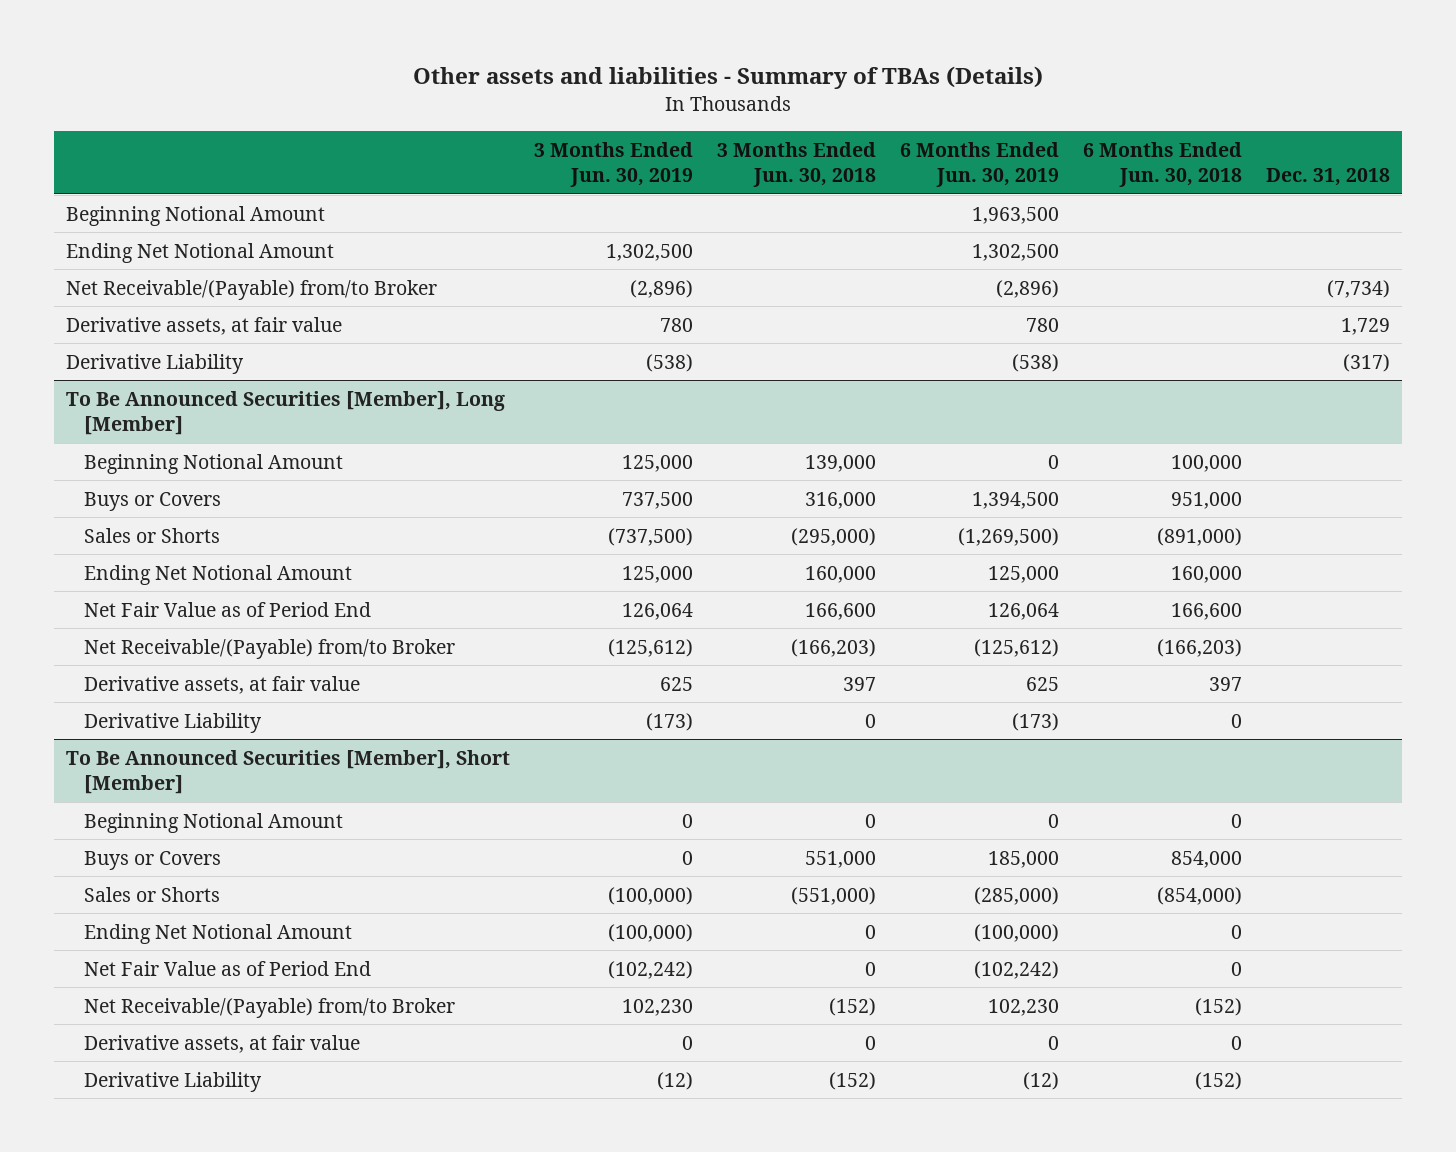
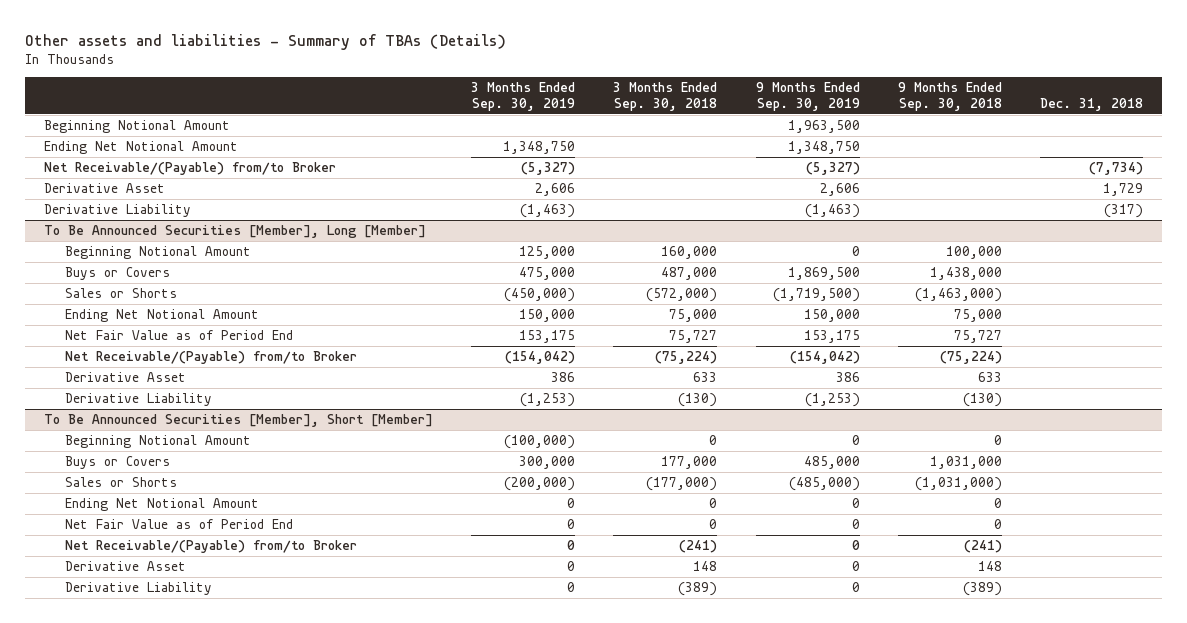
[533,141,693,188] 3 Months Ended Jun. 30, 2019 -> none
[717,141,877,188] 3 Months Ended Jun. 30, 2018 -> none
[900,141,1060,188] 6 Months Ended Jun. 30, 2019 -> none
[1083,141,1243,188] 6 Months Ended Jun. 30, 2018 -> none
none -> [471,82,576,112] 3 Months Ended Sep. 30, 2019
none -> [613,82,718,112] 3 Months Ended Sep. 30, 2018
none -> [755,82,860,112] 9 Months Ended Sep. 30, 2019
none -> [897,82,1002,112] 9 Months Ended Sep. 30, 2018
[65,316,342,335] Derivative assets, at fair value -> [43,183,165,194] Derivative Asset
[84,675,361,694] Derivative assets, at fair value -> [65,372,187,383] Derivative Asset
[84,1034,361,1053] Derivative assets, at fair value -> [65,561,187,572] Derivative Asset

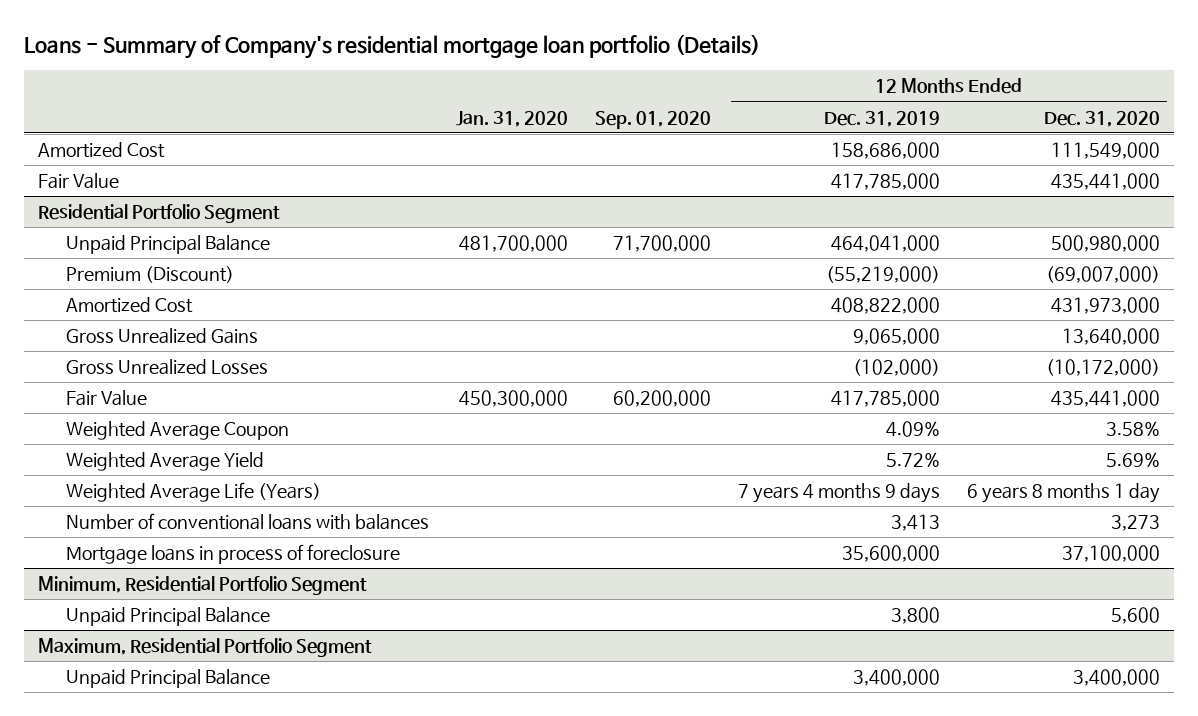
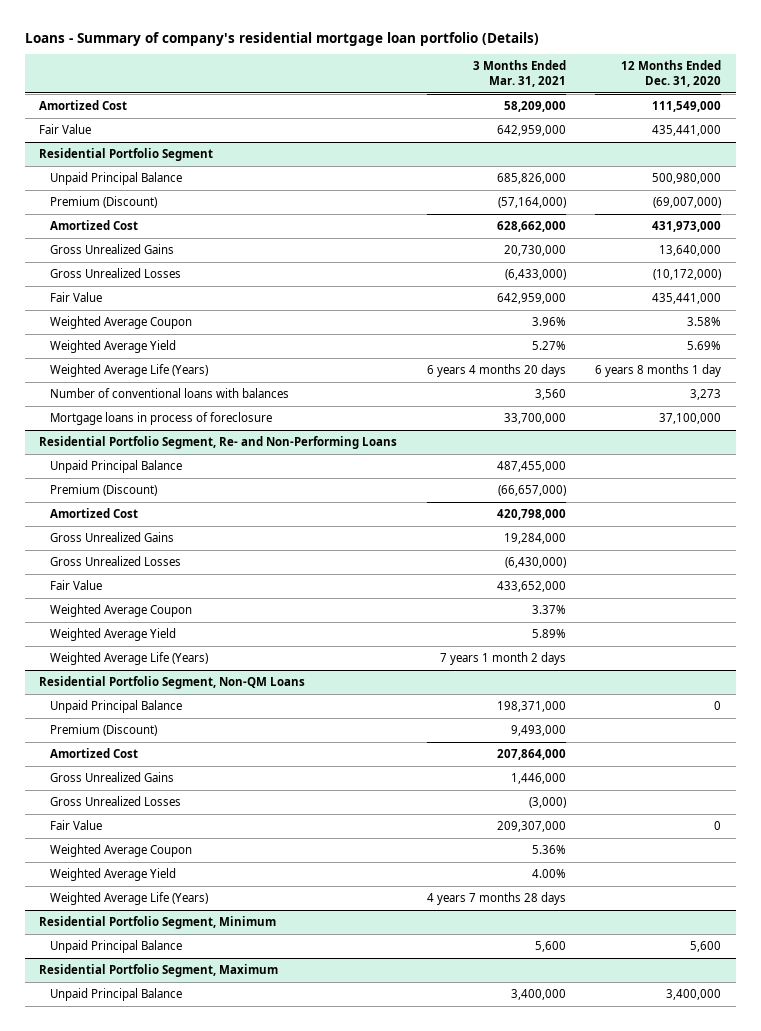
[24,34,761,60] Loans - Summary of Company's residential mortgage loan portfolio (Details) -> [24,31,539,46] Loans - Summary of company's residential mortgage loan portfolio (Details)
[455,110,568,127] Jan. 31, 2020 -> none
[594,110,711,129] Sep. 01, 2020 -> none
[824,110,941,127] Dec. 31, 2019 -> none
none -> [472,60,566,88] 3 Months Ended Mar. 31, 2021
none -> [39,435,398,449] Residential Portfolio Segment, Re- and Non-Performing Loans
none -> [50,459,183,473] Unpaid Principal Balance
none -> [50,483,158,496] Premium (Discount)
none -> [50,507,139,518] Amortized Cost
none -> [50,531,175,542] Gross Unrealized Gains
none -> [50,555,182,566] Gross Unrealized Losses
none -> [50,579,103,590] Fair Value
none -> [50,603,193,617] Weighted Average Coupon
none -> [50,627,177,641] Weighted Average Yield
none -> [50,651,209,665] Weighted Average Life (Years)
none -> [39,675,306,689] Residential Portfolio Segment, Non-QM Loans
none -> [50,699,183,713] Unpaid Principal Balance
none -> [50,723,158,736] Premium (Discount)
none -> [50,747,139,758] Amortized Cost
none -> [50,771,175,782] Gross Unrealized Gains
none -> [50,795,182,806] Gross Unrealized Losses
none -> [50,819,103,830] Fair Value
none -> [50,843,193,857] Weighted Average Coupon
none -> [50,867,177,881] Weighted Average Yield
none -> [50,891,209,905] Weighted Average Life (Years)
[37,576,367,596] Minimum, Residential Portfolio Segment -> [39,915,277,929] Residential Portfolio Segment, Minimum
[37,638,372,658] Maximum, Residential Portfolio Segment -> [39,963,279,977] Residential Portfolio Segment, Maximum

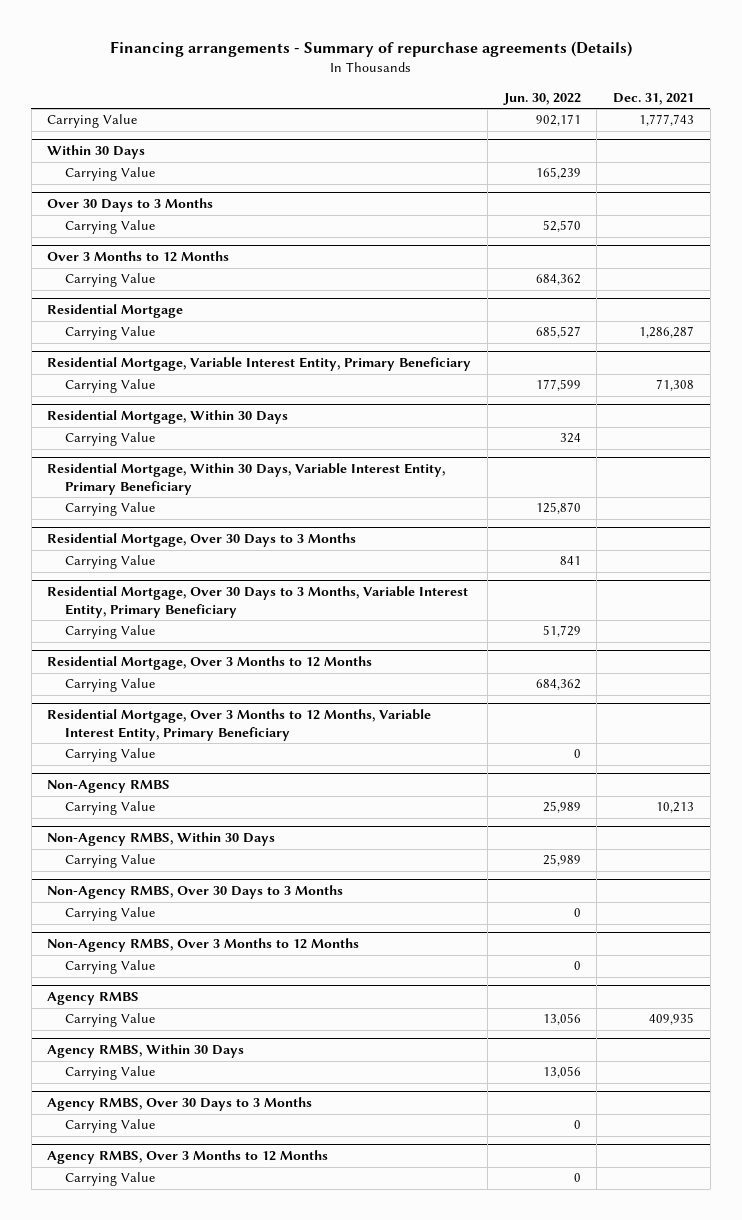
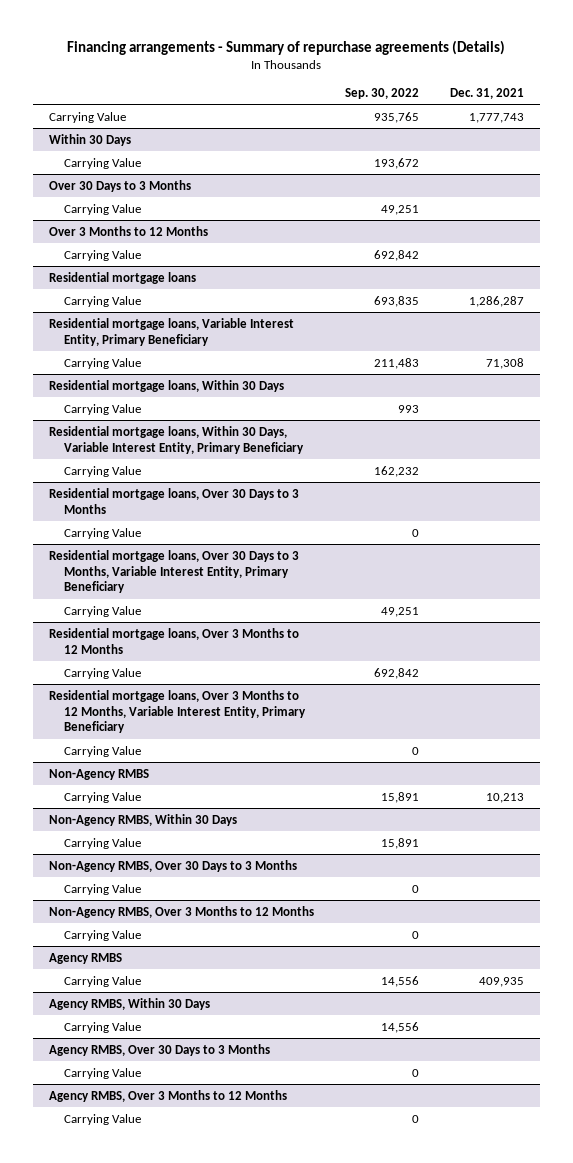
[502,92,581,105] Jun. 30, 2022 -> none
none -> [344,87,419,99] Sep. 30, 2022
[47,304,184,319] Residential Mortgage -> [48,271,196,284] Residential mortgage loans
[47,357,472,372] Residential Mortgage, Variable Interest Entity, Primary Beneficiary -> [48,317,294,346] Residential mortgage loans, Variable Interest Entity, Primary Beneficiary
[47,410,289,425] Residential Mortgage, Within 30 Days -> [48,379,284,392] Residential mortgage loans, Within 30 Days
[47,463,446,496] Residential Mortgage, Within 30 Days, Variable Interest Entity, Primary Beneficiary -> [48,425,305,454] Residential mortgage loans, Within 30 Days, Variable Interest Entity, Primary Beneficiary
[47,533,357,548] Residential Mortgage, Over 30 Days to 3 Months -> [48,487,299,514] Residential mortgage loans, Over 30 Days to 3 Months
[47,586,469,619] Residential Mortgage, Over 30 Days to 3 Months, Variable Interest Entity, Primary Beneficiary -> [48,549,299,594] Residential mortgage loans, Over 30 Days to 3 Months, Variable Interest Entity, Primary Beneficiary
[47,656,373,671] Residential Mortgage, Over 3 Months to 12 Months -> [48,627,299,654] Residential mortgage loans, Over 3 Months to 12 Months
[47,709,432,742] Residential Mortgage, Over 3 Months to 12 Months, Variable Interest Entity, Primary Beneficiary -> [48,689,307,734] Residential mortgage loans, Over 3 Months to 12 Months, Variable Interest Entity, Primary Beneficiary

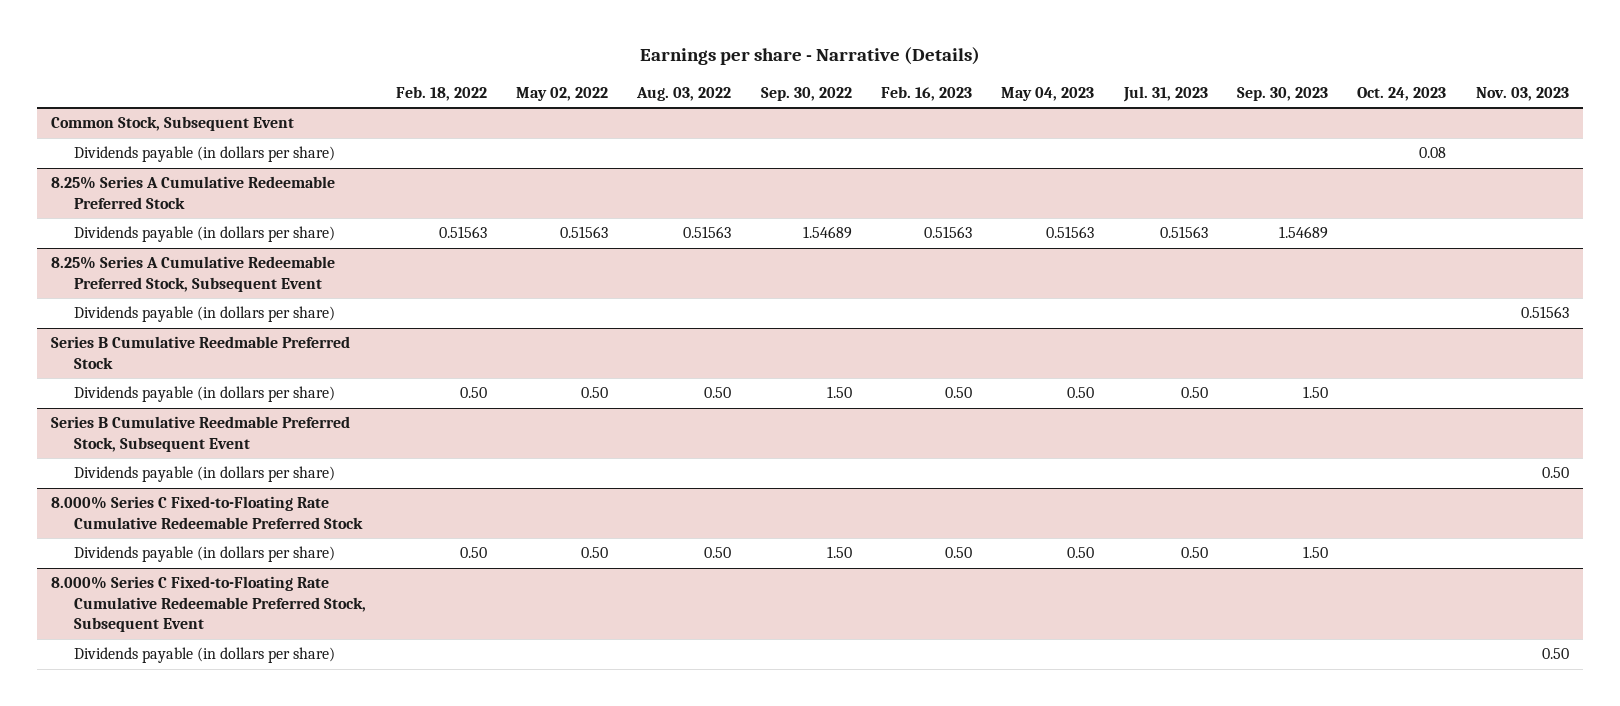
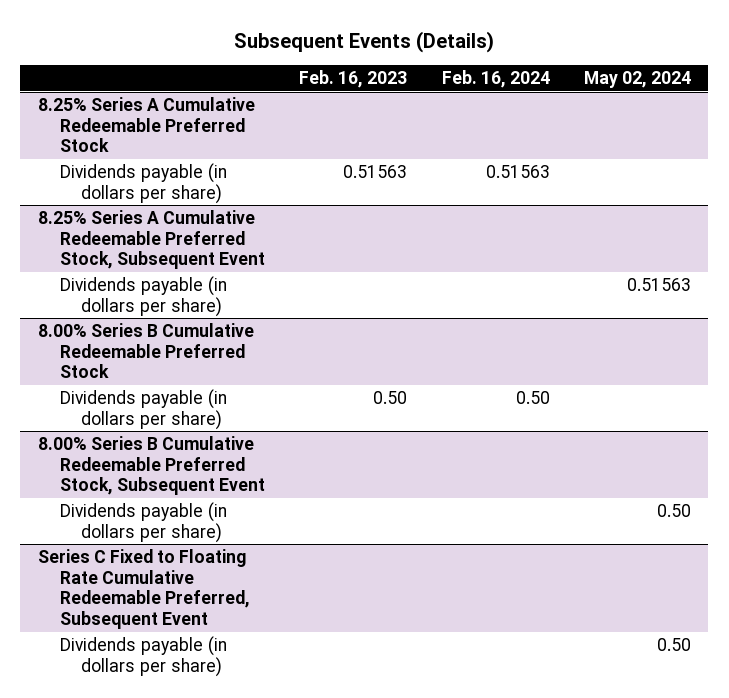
[640,47,981,66] Earnings per share - Narrative (Details) -> [234,30,495,53] Subsequent Events (Details)
[395,85,487,101] Feb. 18, 2022 -> none
[516,86,609,101] May 02, 2022 -> none
[636,86,732,101] Aug. 03, 2022 -> none
[760,86,852,101] Sep. 30, 2022 -> none
[1001,86,1095,101] May 04, 2023 -> none
[1122,85,1208,102] Jul. 31, 2023 -> none
[1237,86,1329,101] Sep. 30, 2023 -> none
[1357,86,1447,101] Oct. 24, 2023 -> none
[1475,86,1569,101] Nov. 03, 2023 -> none
none -> [441,70,550,89] Feb. 16, 2024
none -> [583,71,691,89] May 02, 2024
[51,116,295,132] Common Stock, Subsequent Event -> none
[74,146,336,163] Dividends payable (in dollars per share) -> none
[51,336,351,369] Series B Cumulative Reedmable Preferred Stock -> [37,323,254,379] 8.00% Series B Cumulative Redeemable Preferred Stock
[51,416,351,452] Series B Cumulative Reedmable Preferred Stock, Subsequent Event -> [37,436,265,496] 8.00% Series B Cumulative Redeemable Preferred Stock, Subsequent Event
[51,496,364,529] 8.000% Series C Fixed-to-Floating Rate Cumulative Redeemable Preferred Stock -> none
[74,546,336,563] Dividends payable (in dollars per share) -> none
[51,576,367,633] 8.000% Series C Fixed-to-Floating Rate Cumulative Redeemable Preferred Stock, Subsequent Event -> [37,549,250,630] Series C Fixed to Floating Rate Cumulative Redeemable Preferred, Subsequent Event

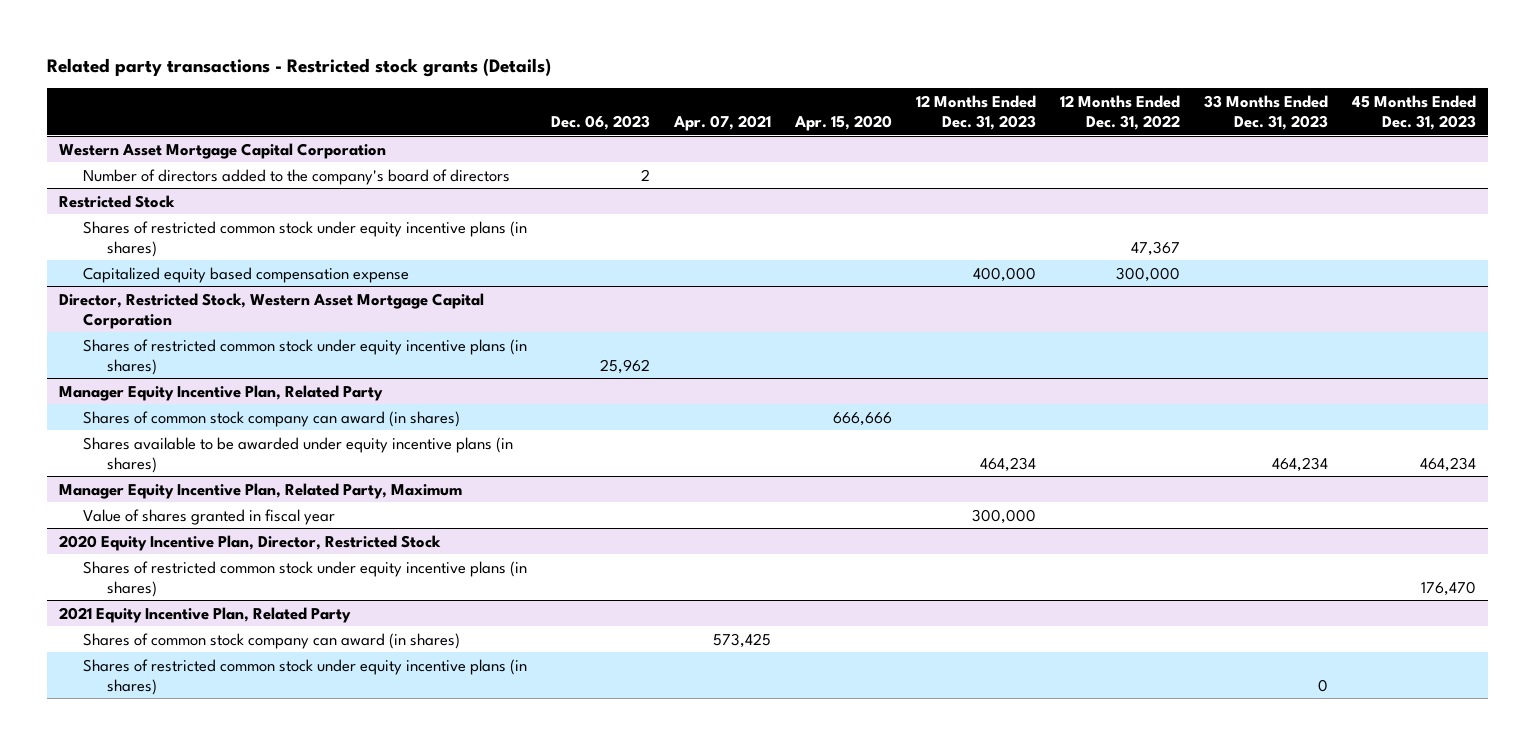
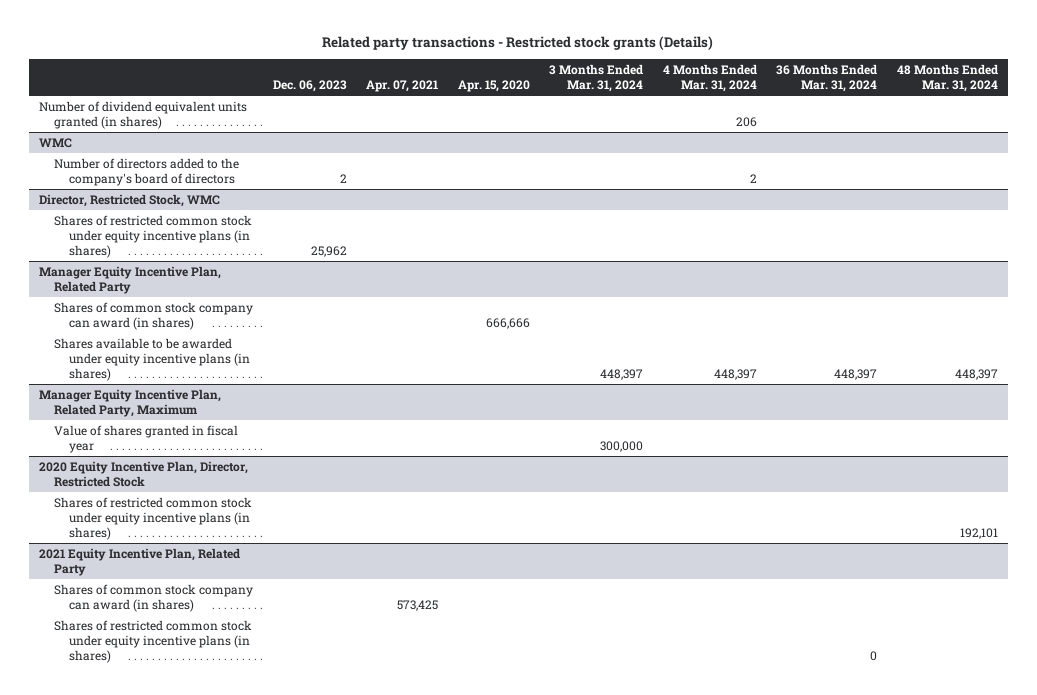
[915,94,1036,130] 12 Months Ended Dec. 31, 2023 -> none
[1059,94,1180,130] 12 Months Ended Dec. 31, 2022 -> none
[1203,94,1328,130] 33 Months Ended Dec. 31, 2023 -> none
[1351,94,1476,130] 45 Months Ended Dec. 31, 2023 -> none
none -> [549,64,644,92] 3 Months Ended Mar. 31, 2024
none -> [662,64,757,92] 4 Months Ended Mar. 31, 2024
none -> [776,64,878,92] 36 Months Ended Mar. 31, 2024
none -> [896,64,998,92] 48 Months Ended Mar. 31, 2024
none -> [38,100,247,129] Number of dividend equivalent units granted (in shares)
[58,142,386,159] Western Asset Mortgage Capital Corporation -> [38,137,72,148] WMC
[58,194,175,208] Restricted Stock -> none
[82,220,527,257] Shares of restricted common stock under equity incentive plans (in shares) -> none
[82,266,409,283] Capitalized equity based compensation expense -> none
[58,292,484,329] Director, Restricted Stock, Western Asset Mortgage Capital Corporation -> [38,193,220,207] Director, Restricted Stock, WMC

